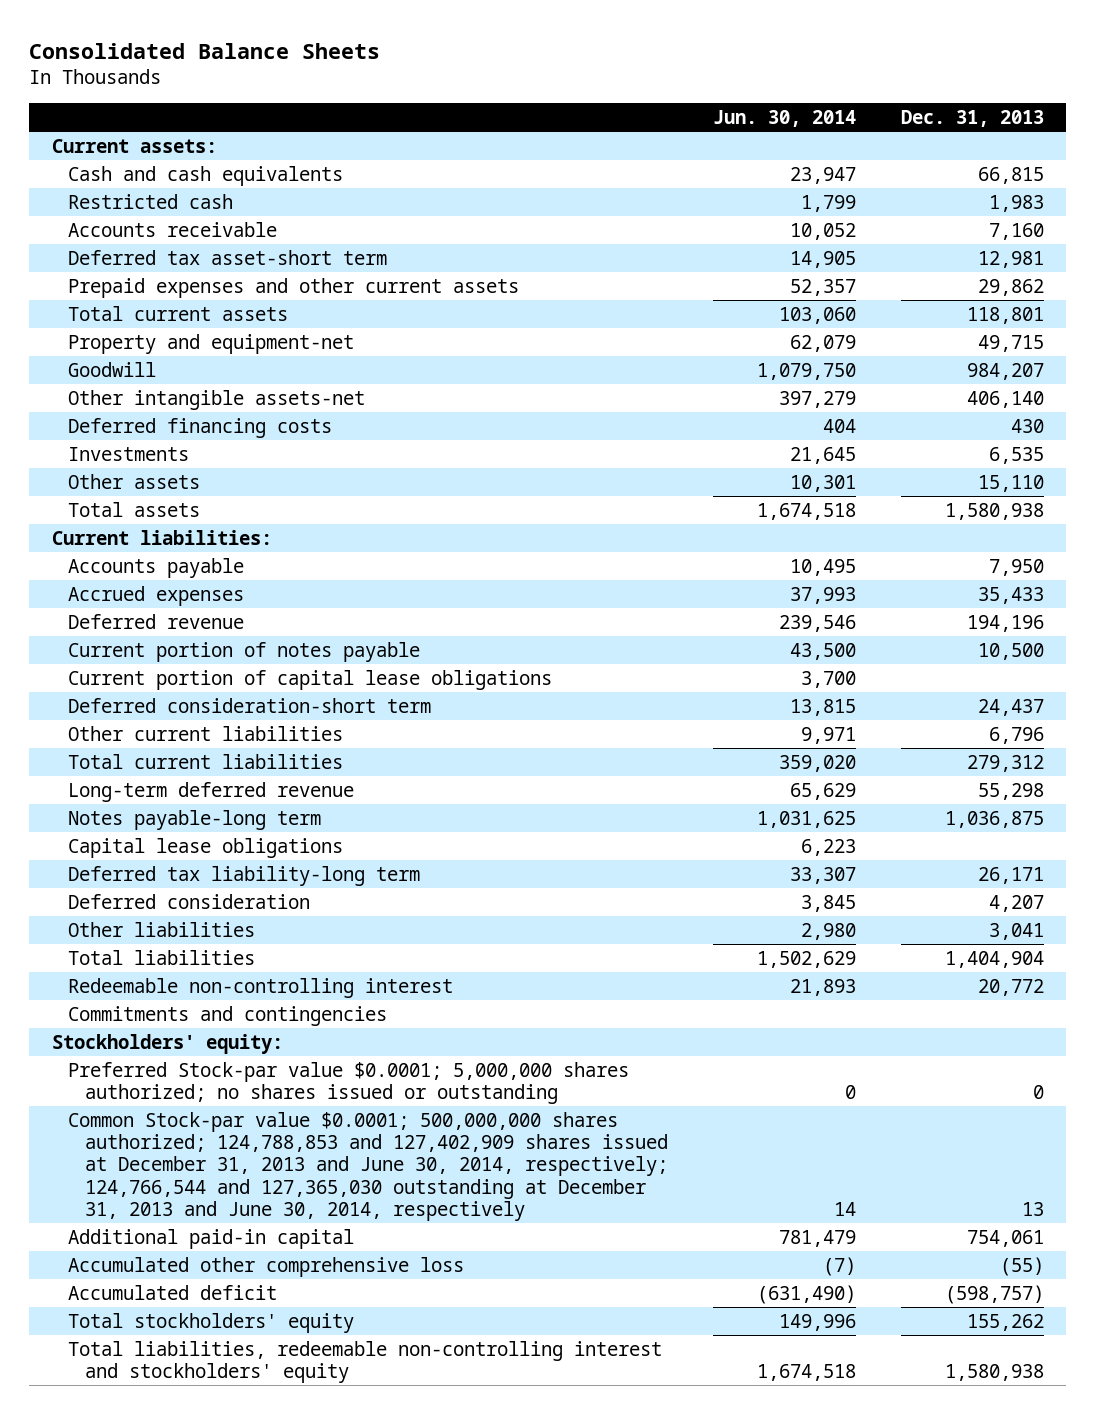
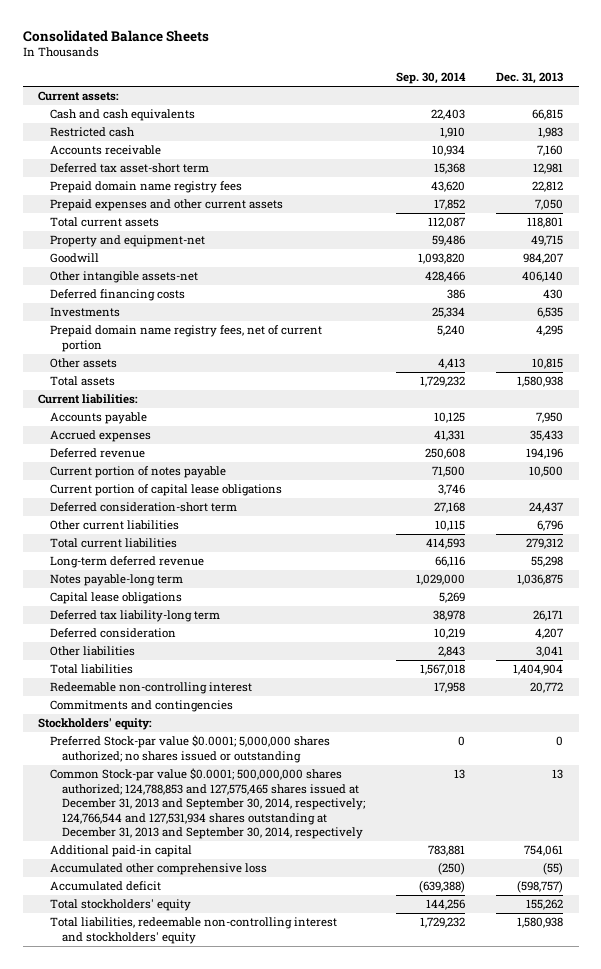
[712,109,856,127] Jun. 30, 2014 -> none
none -> [396,72,467,85] Sep. 30, 2014
none -> [50,181,243,194] Prepaid domain name registry fees
[977,278,1044,296] 29,862 -> [535,199,564,211] 7,050
none -> [50,325,323,352] Prepaid domain name registry fees, net of current portion
[977,474,1044,492] 15,110 -> [532,358,564,370] 10,815
[68,1111,668,1221] Common Stock-par value $0.0001; 500,000,000 shares authorized; 124,788,853 and 127,402,909 shares issued at December 31, 2013 and June 30, 2014, respectively; 124,766,544 and 127,365,030 outstanding at December 31, 2013 and June 30, 2014, respectively -> [50,768,365,840] Common Stock-par value $0.0001; 500,000,000 shares authorized; 124,788,853 and 127,575,465 shares issued at December 31, 2013 and September 30, 2014, respectively; 124,766,544 and 127,531,934 shares outstanding at December 31, 2013 and September 30, 2014, respectively

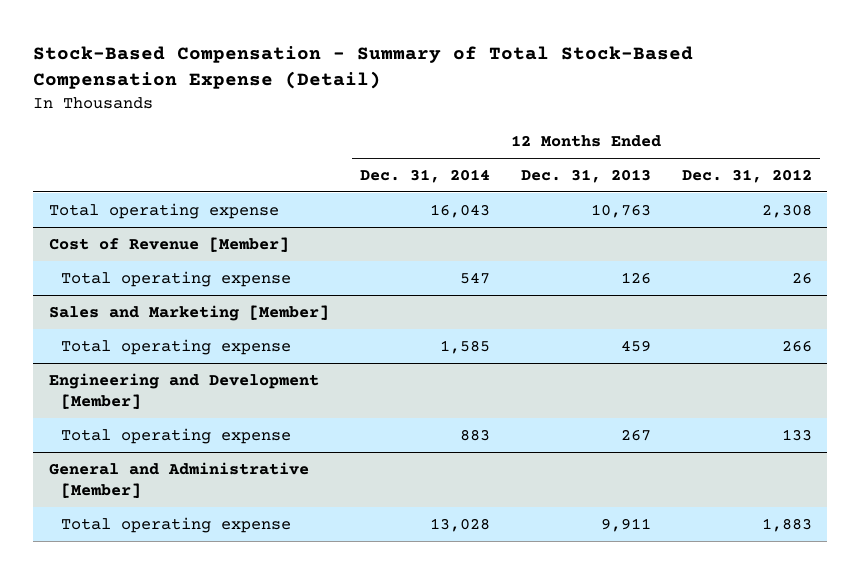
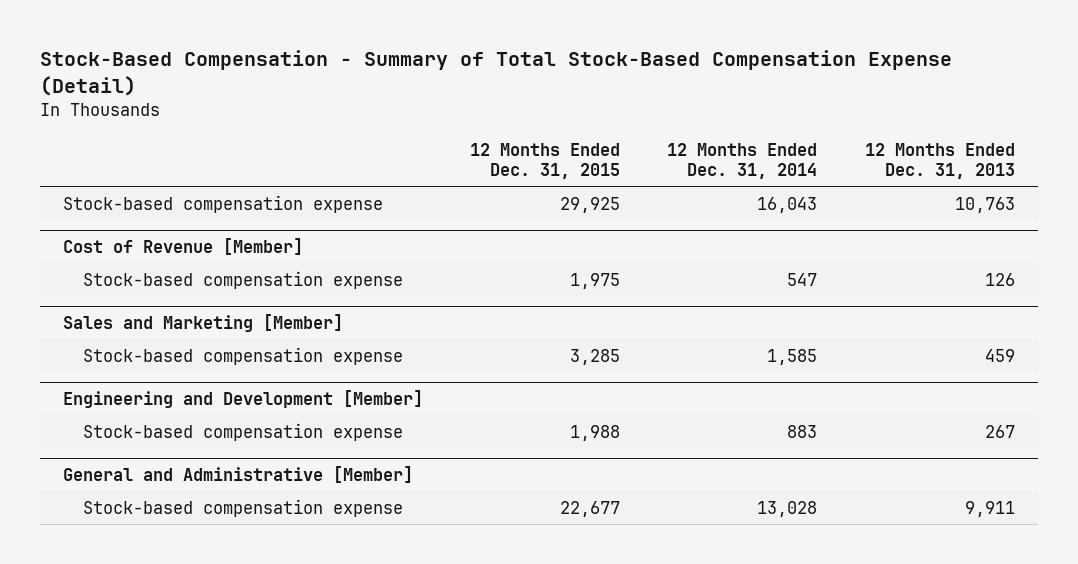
[681,168,812,183] Dec. 31, 2012 -> none
none -> [470,142,621,179] 12 Months Ended Dec. 31, 2015
[48,202,279,219] Total operating expense -> [63,194,384,213] Stock-based compensation expense
[60,270,291,287] Total operating expense -> [83,270,404,289] Stock-based compensation expense
[60,338,291,355] Total operating expense -> [83,346,404,365] Stock-based compensation expense
[60,427,291,444] Total operating expense -> [83,422,404,441] Stock-based compensation expense
[60,516,291,533] Total operating expense -> [83,498,404,517] Stock-based compensation expense

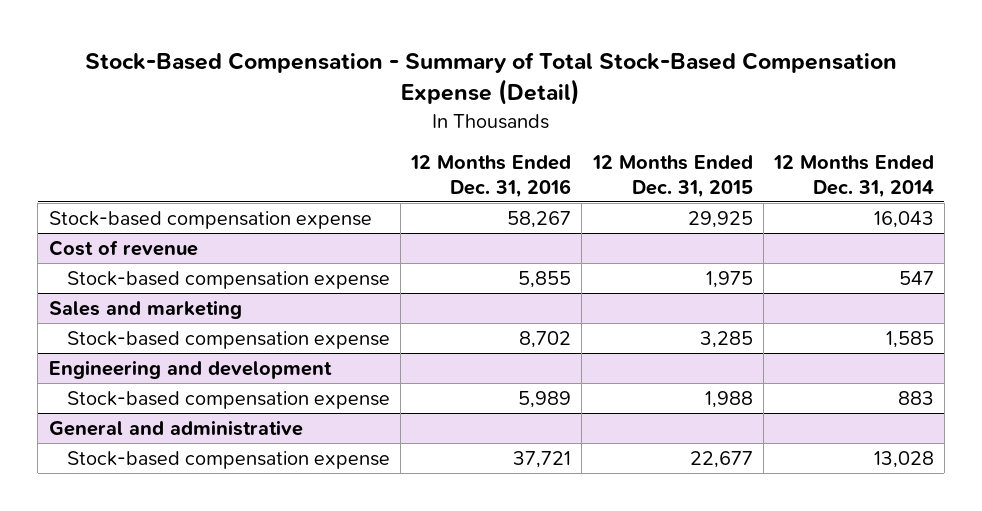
[864,142,1015,179] 12 Months Ended Dec. 31, 2013 -> none
none -> [410,155,572,198] 12 Months Ended Dec. 31, 2016
[63,237,304,255] Cost of Revenue [Member] -> [48,239,198,256] Cost of revenue
[63,313,344,332] Sales and Marketing [Member] -> [48,299,242,319] Sales and marketing
[63,389,424,408] Engineering and Development [Member] -> [48,359,332,379] Engineering and development
[63,465,414,483] General and Administrative [Member] -> [48,419,303,436] General and administrative

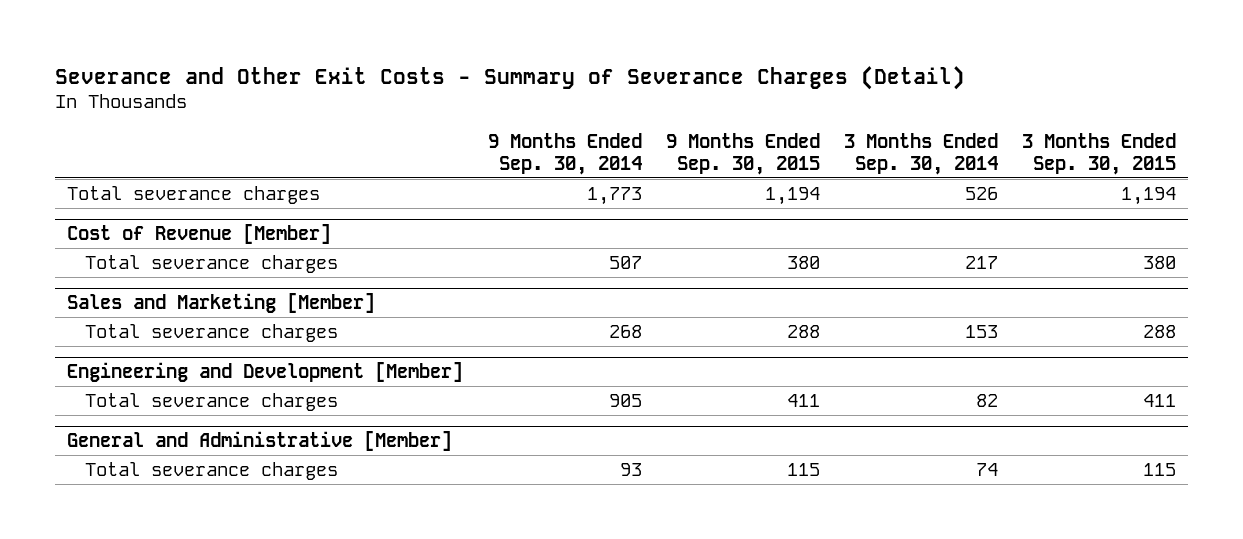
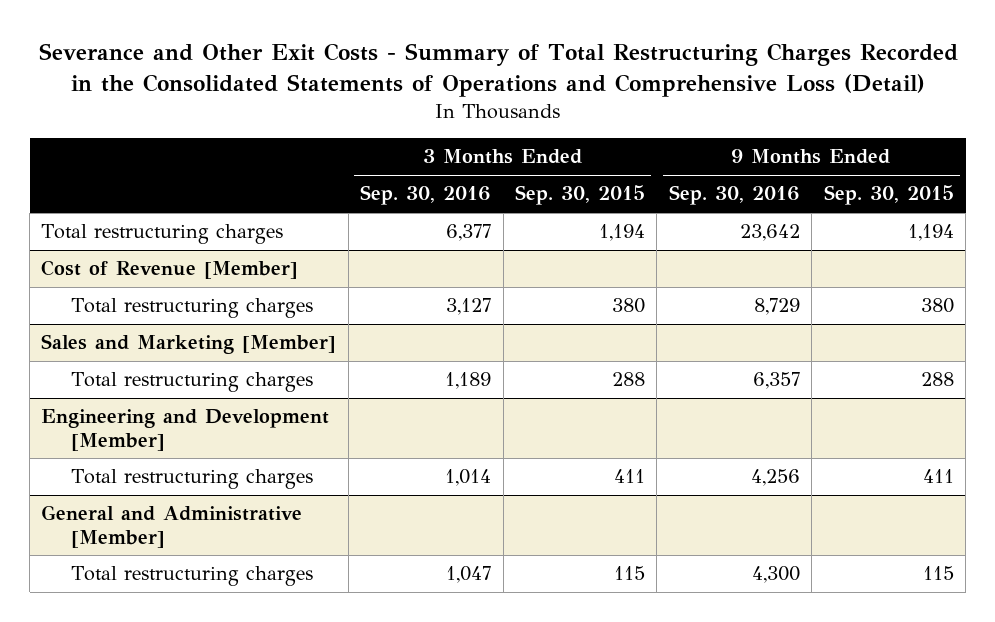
[55,65,966,90] Severance and Other Exit Costs - Summary of Severance Charges (Detail) -> [38,43,958,98] Severance and Other Exit Costs - Summary of Total Restructuring Charges Recorded in the Consolidated Statements of Operations and Comprehensive Loss (Detail)
[487,132,642,175] 9 Months Ended Sep. 30, 2014 -> none
[843,132,998,175] 3 Months Ended Sep. 30, 2014 -> none
none -> [360,185,492,206] Sep. 30, 2016
none -> [668,185,800,206] Sep. 30, 2016
[67,185,321,204] Total severance charges -> [41,224,284,245] Total restructuring charges
[85,254,339,273] Total severance charges -> [71,298,314,319] Total restructuring charges
[85,323,339,342] Total severance charges -> [71,372,314,393] Total restructuring charges
[85,392,339,411] Total severance charges -> [71,469,314,490] Total restructuring charges
[85,461,339,480] Total severance charges -> [71,566,314,587] Total restructuring charges

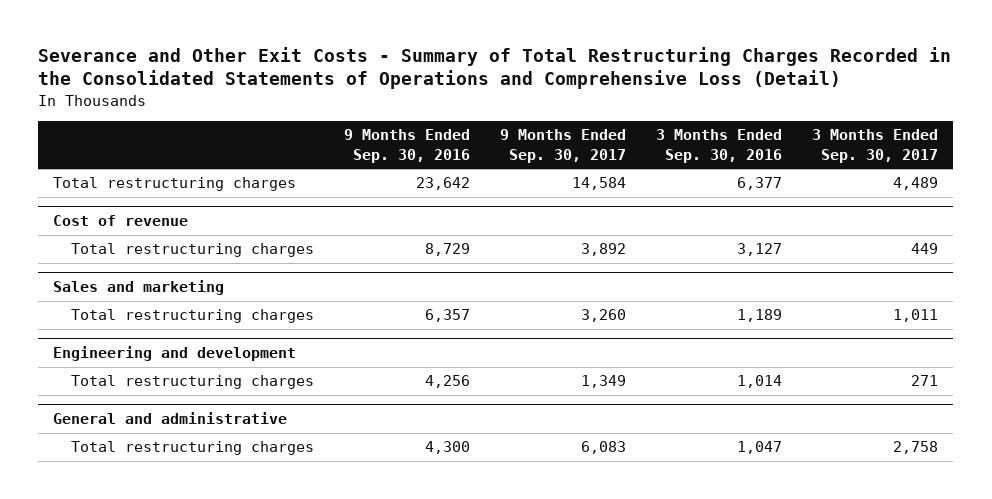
[515,185,646,206] Sep. 30, 2015 -> none
[823,185,954,206] Sep. 30, 2015 -> none
none -> [500,129,627,163] 9 Months Ended Sep. 30, 2017
none -> [812,129,939,163] 3 Months Ended Sep. 30, 2017
[41,260,299,280] Cost of Revenue [Member] -> [53,215,189,227] Cost of revenue
[41,334,337,355] Sales and Marketing [Member] -> [53,280,225,296] Sales and marketing
[41,409,330,451] Engineering and Development [Member] -> [53,346,297,362] Engineering and development
[41,505,303,548] General and Administrative [Member] -> [53,412,288,425] General and administrative

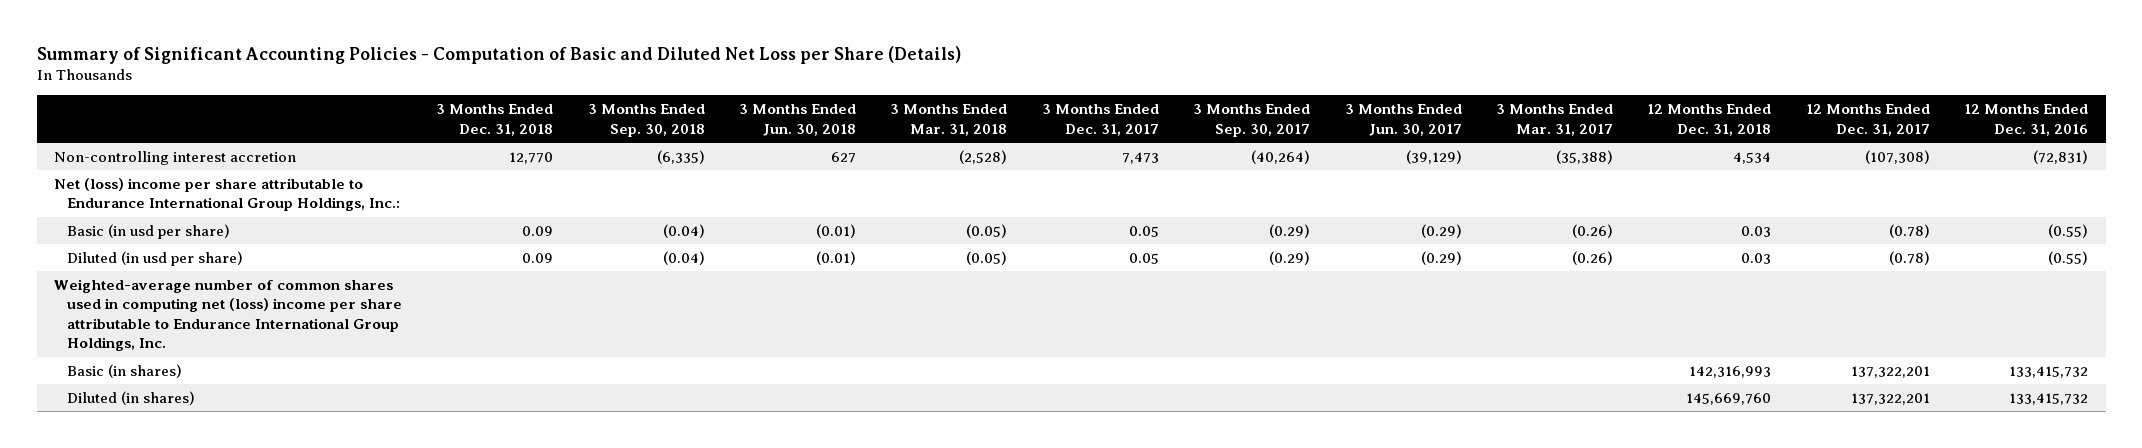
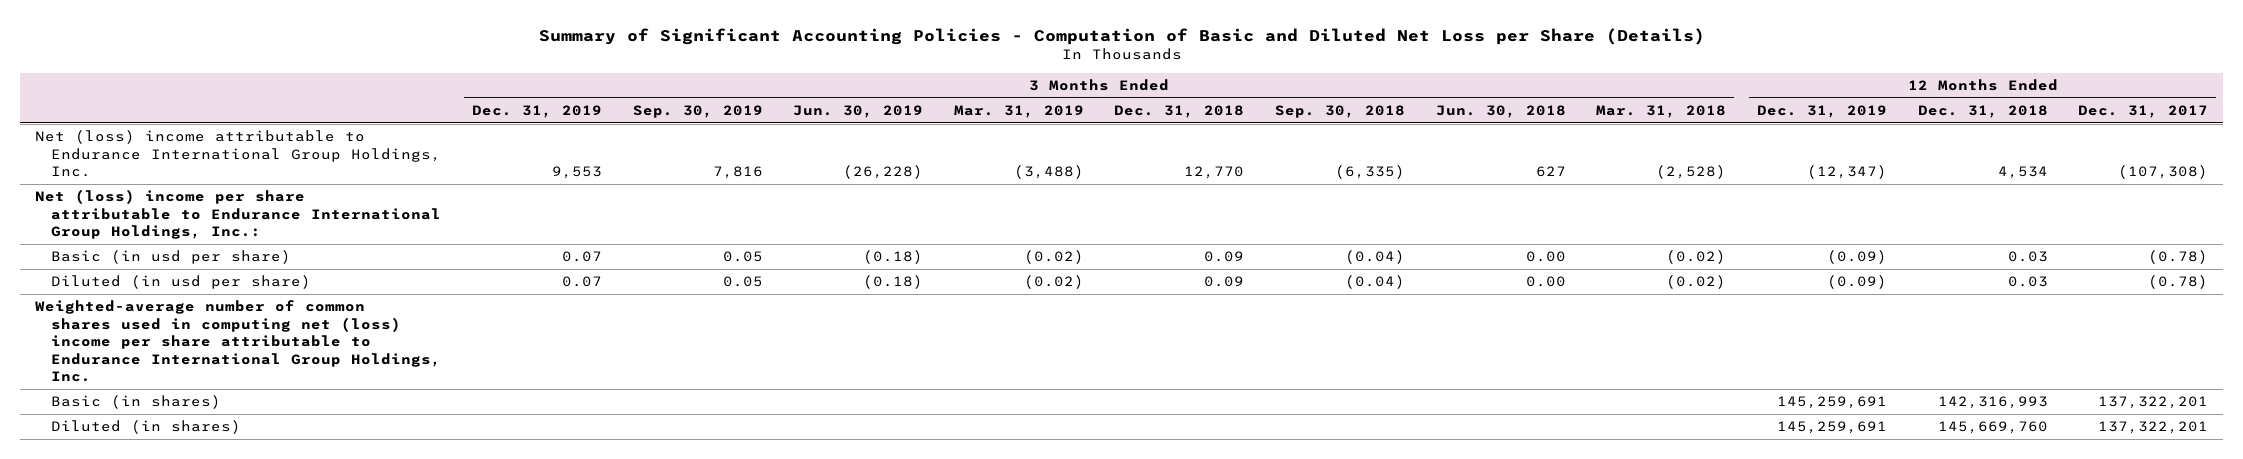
[1041,104,1159,136] 3 Months Ended Dec. 31, 2017 -> none
[1193,104,1311,137] 3 Months Ended Sep. 30, 2017 -> none
[1344,104,1462,136] 3 Months Ended Jun. 30, 2017 -> none
[1496,104,1614,136] 3 Months Ended Mar. 31, 2017 -> none
[1964,104,2089,136] 12 Months Ended Dec. 31, 2016 -> none
none -> [471,105,602,119] Dec. 31, 2019
none -> [632,105,763,119] Sep. 30, 2019
none -> [793,105,924,119] Jun. 30, 2019
none -> [953,105,1084,119] Mar. 31, 2019
none -> [1756,105,1887,119] Dec. 31, 2019
[54,150,297,165] Non-controlling interest accretion -> [35,130,442,178] Net (loss) income attributable to Endurance International Group Holdings, Inc.
[816,223,857,238] (0.01) -> [1525,251,1566,263] 0.00
[966,223,1008,238] (0.05) -> [1666,250,1727,265] (0.02)
[816,250,857,265] (0.01) -> [1525,276,1566,288] 0.00
[966,250,1008,265] (0.05) -> [1666,275,1727,290] (0.02)

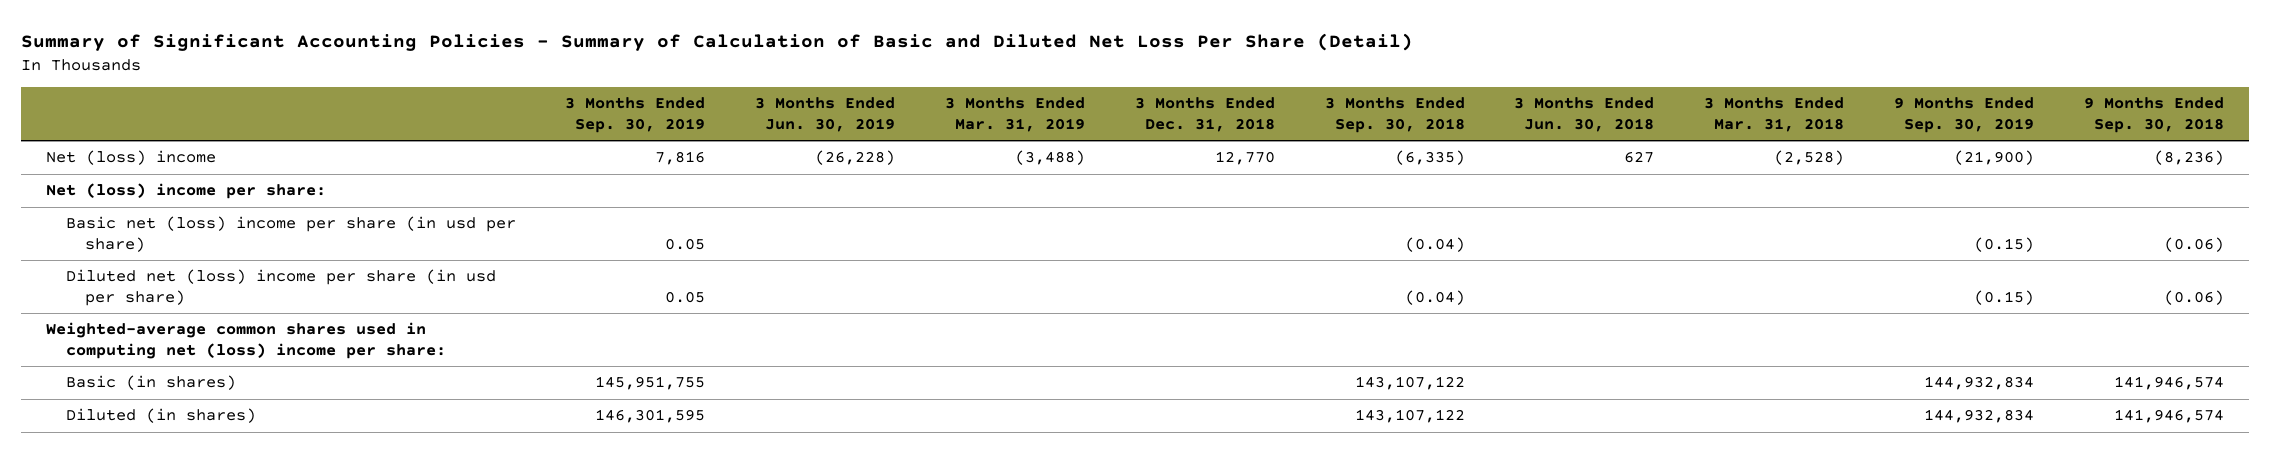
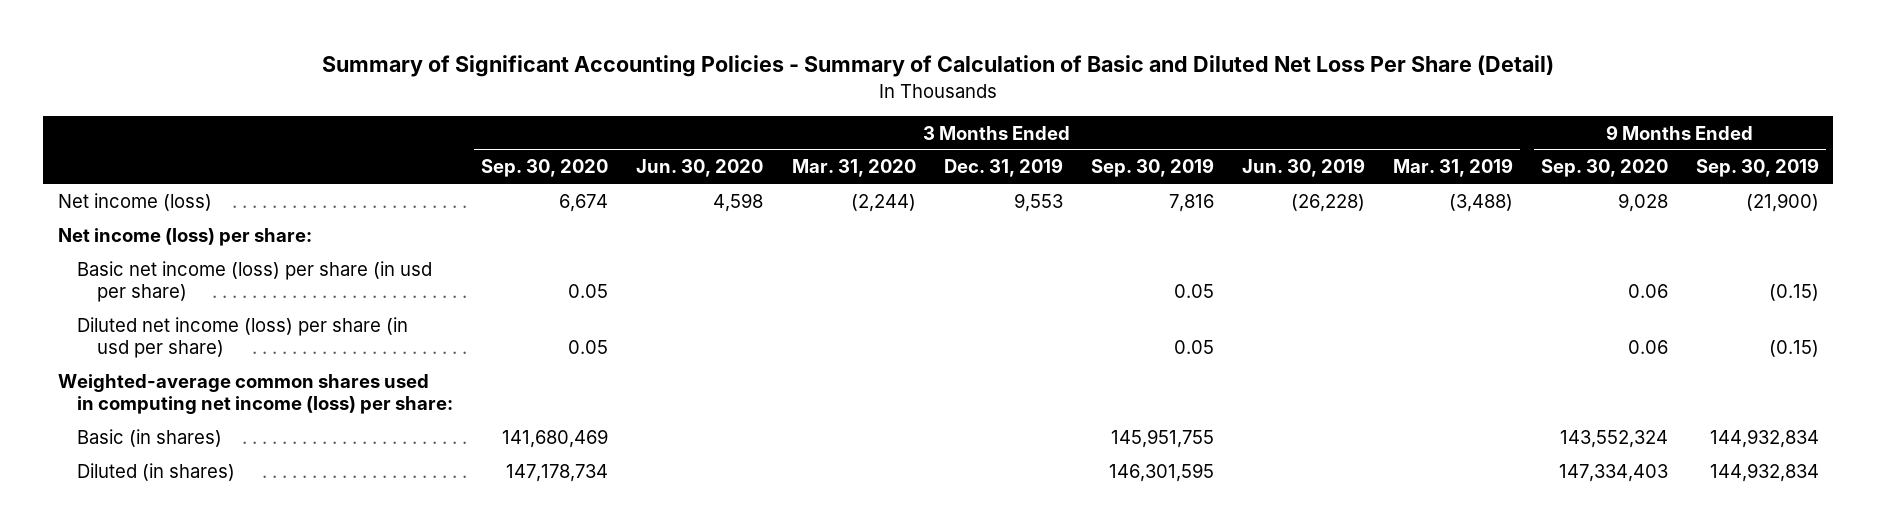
[1134,97,1275,132] 3 Months Ended Dec. 31, 2018 -> none
[1324,97,1465,133] 3 Months Ended Sep. 30, 2018 -> none
[1514,97,1655,132] 3 Months Ended Jun. 30, 2018 -> none
[1704,97,1845,132] 3 Months Ended Mar. 31, 2018 -> none
[2083,97,2224,133] 9 Months Ended Sep. 30, 2018 -> none
none -> [481,159,609,178] Sep. 30, 2020
none -> [636,159,764,178] Jun. 30, 2020
none -> [791,159,916,178] Mar. 31, 2020
none -> [943,158,1063,178] Dec. 31, 2019
none -> [1541,159,1669,178] Sep. 30, 2020
[45,150,216,166] Net (loss) income -> [57,192,212,211] Net income (loss)
[45,183,326,200] Net (loss) income per share: -> [57,227,312,246] Net income (loss) per share:
[65,216,516,252] Basic net (loss) income per share (in usd per share) -> [77,260,433,302] Basic net income (loss) per share (in usd per share)
[65,269,496,306] Diluted net (loss) income per share (in usd per share) -> [77,316,409,358] Diluted net income (loss) per share (in usd per share)
[45,322,446,359] Weighted-average common shares used in computing net (loss) income per share: -> [57,373,454,414] Weighted-average common shares used in computing net income (loss) per share:

